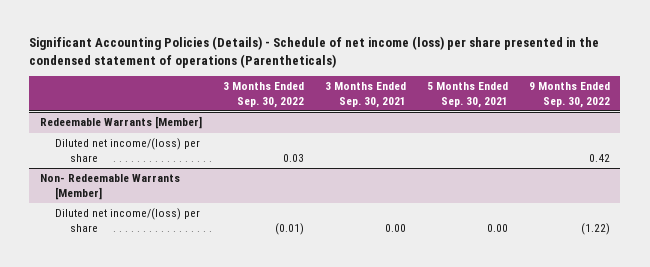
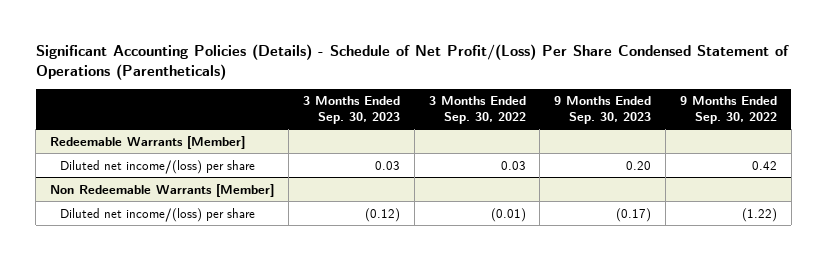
[29,35,600,68] Significant Accounting Policies (Details) - Schedule of net income (loss) per share presented in the condensed statement of operations (Parentheticals) -> [35,43,789,80] Significant Accounting Policies (Details) - Schedule of Net Profit/(Loss) Per Share Condensed Statement of Operations (Parentheticals)
[324,82,406,108] 3 Months Ended Sep. 30, 2021 -> none
[426,82,508,108] 5 Months Ended Sep. 30, 2021 -> none
none -> [302,96,400,124] 3 Months Ended Sep. 30, 2023
none -> [554,96,652,124] 9 Months Ended Sep. 30, 2023
[39,174,180,200] Non- Redeemable Warrants [Member] -> [50,183,275,197] Non Redeemable Warrants [Member]

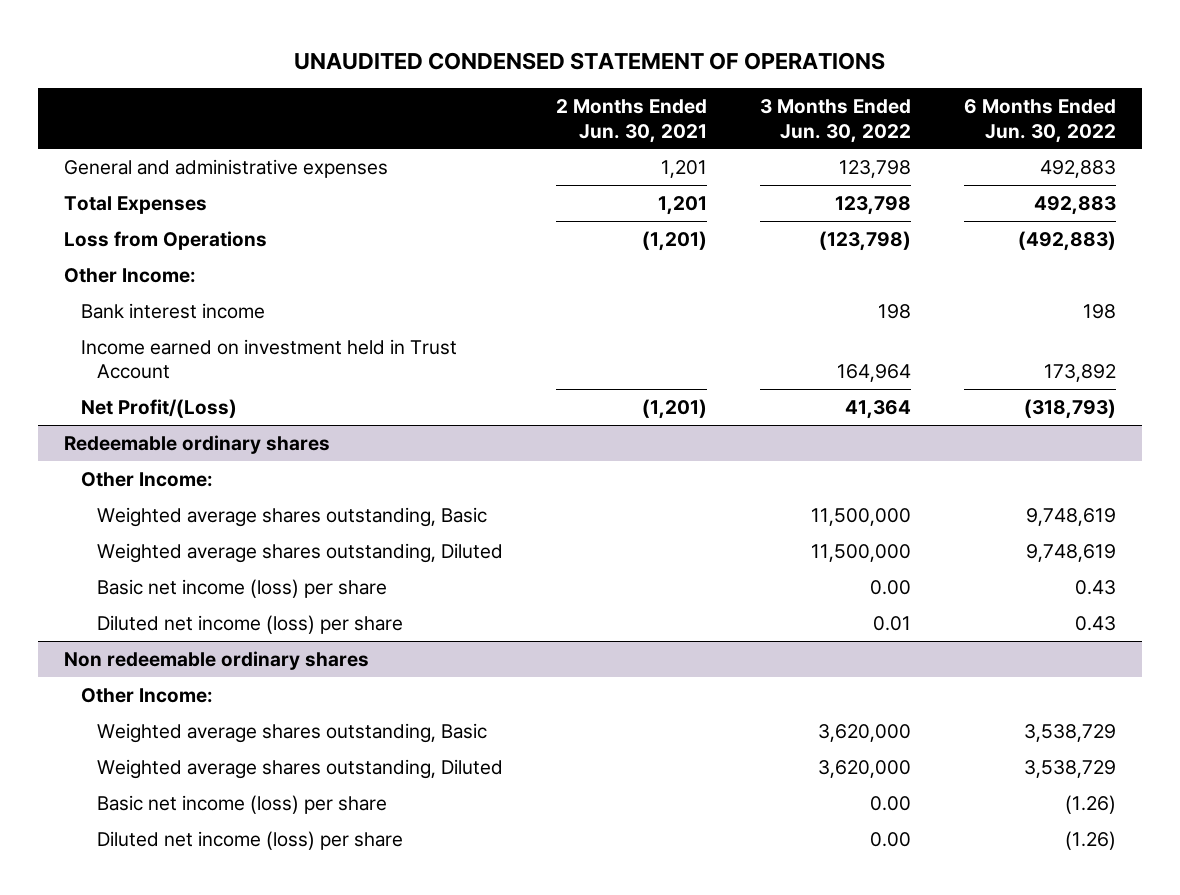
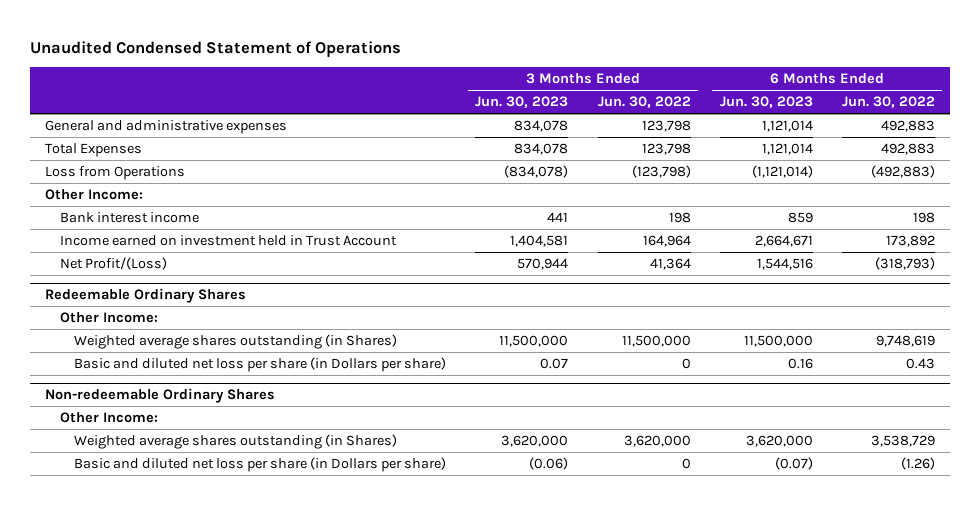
[294,51,886,70] UNAUDITED CONDENSED STATEMENT OF OPERATIONS -> [30,40,402,57] Unaudited Condensed Statement of Operations
[556,99,708,143] 2 Months Ended Jun. 30, 2021 -> none
none -> [475,96,569,109] Jun. 30, 2023
none -> [719,96,813,109] Jun. 30, 2023
[64,434,331,454] Redeemable ordinary shares -> [44,288,246,304] Redeemable Ordinary Shares
[97,542,504,563] Weighted average shares outstanding, Diluted -> none
[97,614,404,634] Diluted net income (loss) per share -> none
[97,506,488,527] Weighted average shares outstanding, Basic -> [74,334,398,350] Weighted average shares outstanding (in Shares)
[97,578,388,598] Basic net income (loss) per share -> [74,357,447,373] Basic and diluted net loss per share (in Dollars per share)
[870,579,912,595] 0.00 -> [681,358,691,370] 0
[64,650,370,670] Non redeemable ordinary shares -> [44,388,275,404] Non-redeemable Ordinary Shares
[97,758,504,779] Weighted average shares outstanding, Diluted -> none
[97,830,404,850] Diluted net income (loss) per share -> none
[97,722,488,743] Weighted average shares outstanding, Basic -> [74,434,398,450] Weighted average shares outstanding (in Shares)
[97,794,388,814] Basic net income (loss) per share -> [74,457,447,473] Basic and diluted net loss per share (in Dollars per share)
[870,795,912,811] 0.00 -> [681,458,691,470] 0

